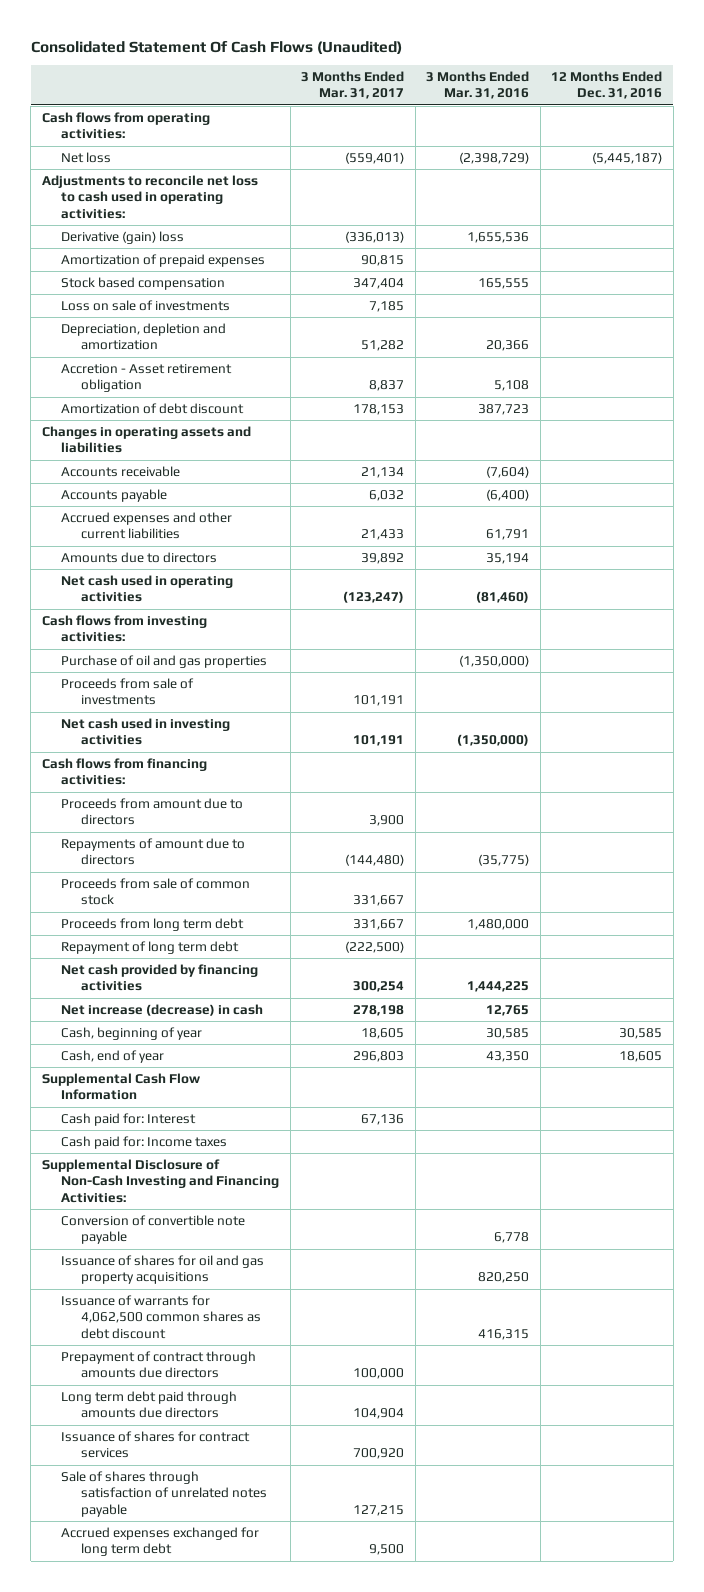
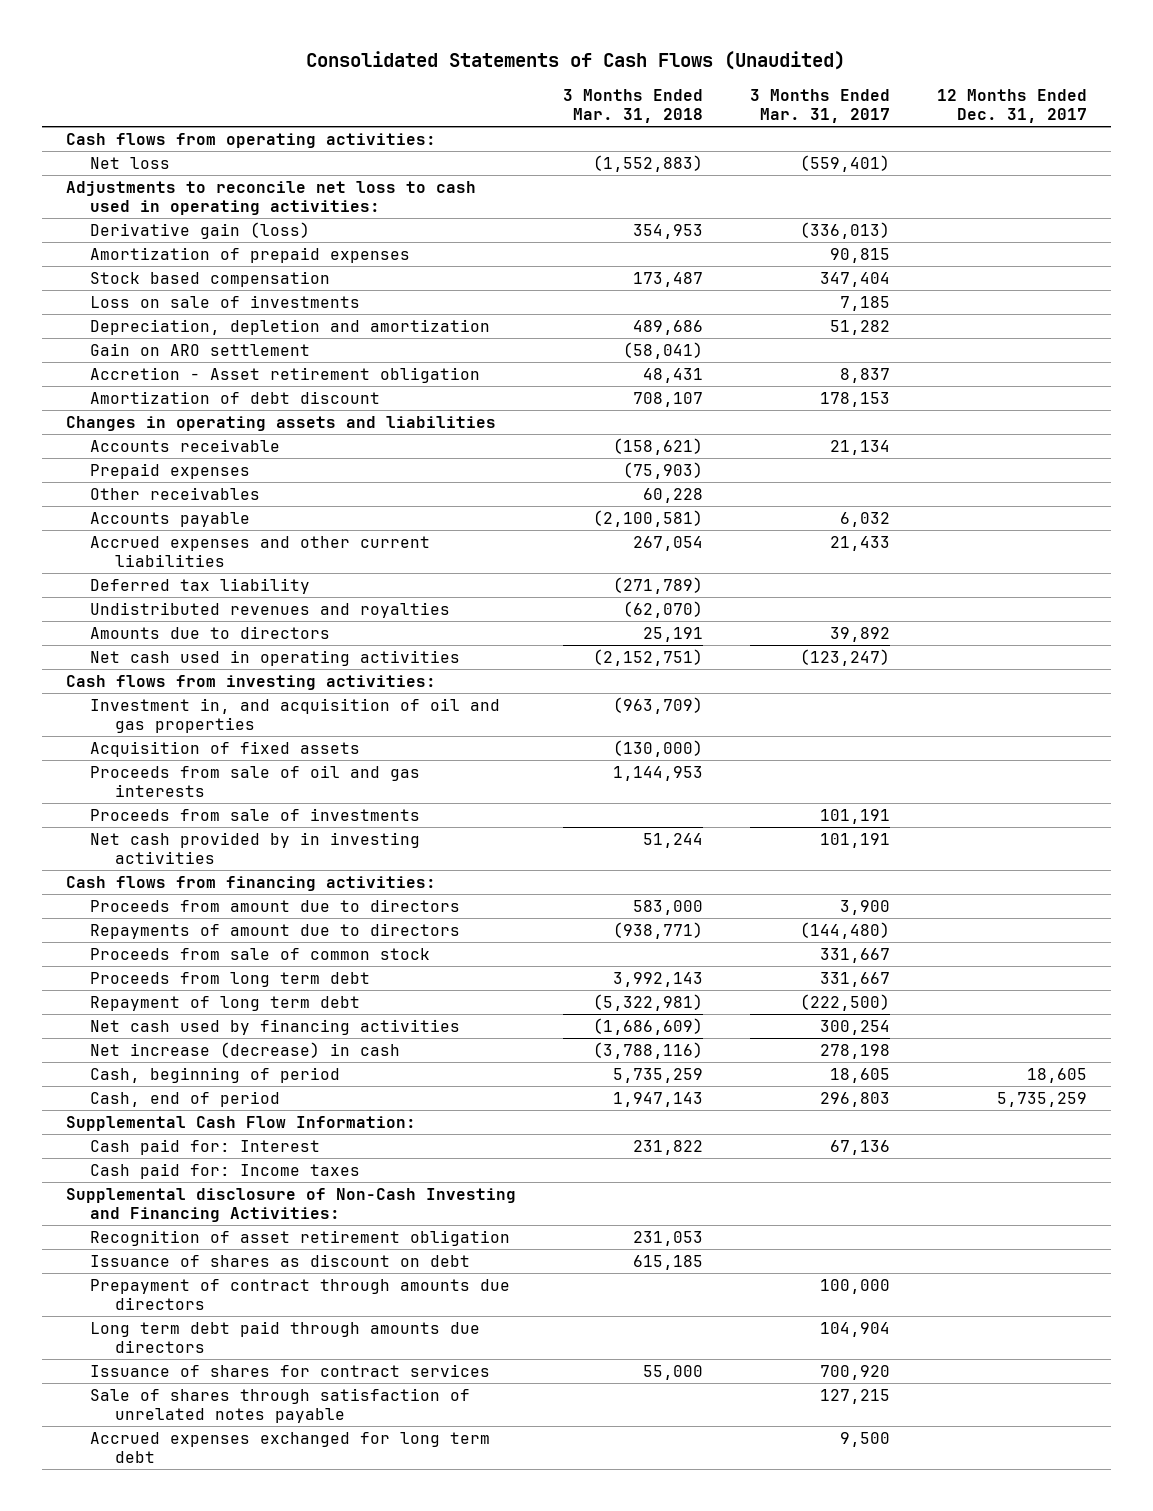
[30,40,402,54] Consolidated Statement Of Cash Flows (Unaudited) -> [306,50,846,70] Consolidated Statements of Cash Flows (Unaudited)
[426,70,530,100] 3 Months Ended Mar. 31, 2016 -> none
[551,70,663,100] 12 Months Ended Dec. 31, 2016 -> none
none -> [562,88,703,123] 3 Months Ended Mar. 31, 2018
none -> [937,88,1088,123] 12 Months Ended Dec. 31, 2017
[61,230,185,244] Derivative (gain) loss -> [90,221,311,239] Derivative gain (loss)
none -> [90,342,311,356] Gain on ARO settlement
none -> [90,462,251,479] Prepaid expenses
none -> [90,486,261,500] Other receivables
none -> [90,577,311,594] Deferred tax liability
none -> [90,601,451,618] Undistributed revenues and royalties
[61,654,268,668] Purchase of oil and gas properties -> [90,697,501,733] Investment in, and acquisition of oil and gas properties
none -> [90,740,361,757] Acquisition of fixed assets
none -> [90,764,421,797] Proceeds from sale of oil and gas interests
[61,717,231,746] Net cash used in investing activities -> [90,831,421,864] Net cash provided by in investing activities
[61,963,259,992] Net cash provided by financing activities -> [90,1018,461,1035] Net cash used by financing activities
[61,1026,203,1040] Cash, beginning of year -> [90,1066,341,1083] Cash, beginning of period
[61,1049,165,1063] Cash, end of year -> [90,1090,281,1107] Cash, end of period
[41,1072,200,1101] Supplemental Cash Flow Information -> [65,1115,416,1131] Supplemental Cash Flow Information:
[61,1214,246,1245] Conversion of convertible note payable -> none
[61,1254,265,1285] Issuance of shares for oil and gas property acquisitions -> none
[61,1294,262,1340] Issuance of warrants for 4,062,500 common shares as debt discount -> none
[41,1158,280,1204] Supplemental Disclosure of Non-Cash Investing and Financing Activities: -> [65,1187,516,1222] Supplemental disclosure of Non-Cash Investing and Financing Activities:
none -> [90,1229,511,1246] Recognition of asset retirement obligation
none -> [90,1253,471,1267] Issuance of shares as discount on debt

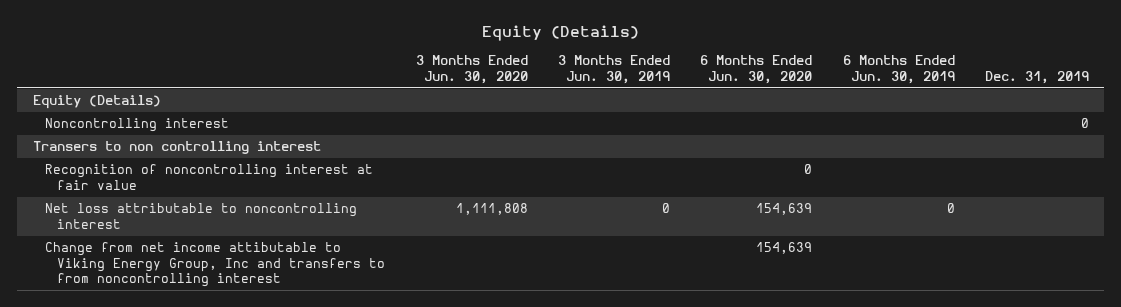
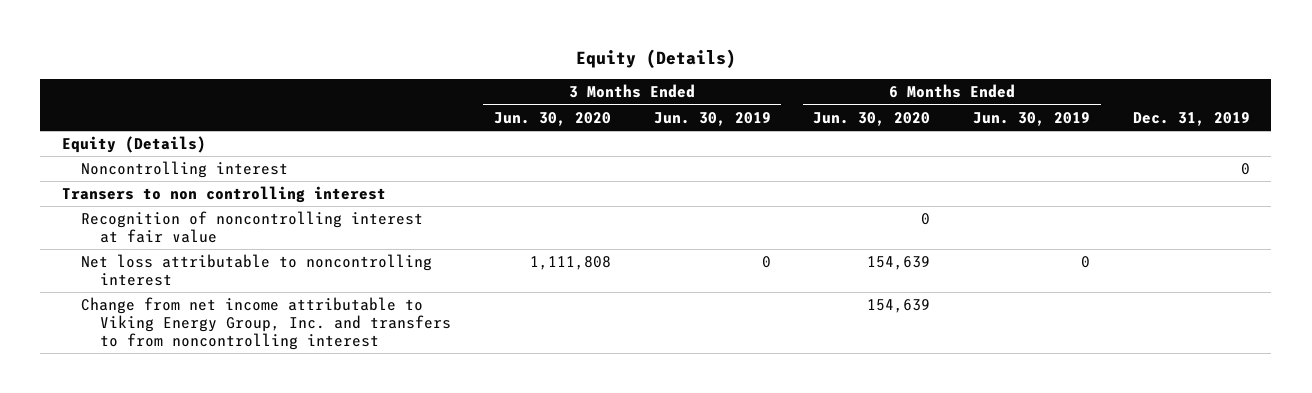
[44,242,386,288] Change from net income attibutable to Viking Energy Group, Inc and transfers to from noncontrolling interest -> [80,297,452,350] Change from net income attributable to Viking Energy Group, Inc. and transfers to from noncontrolling interest

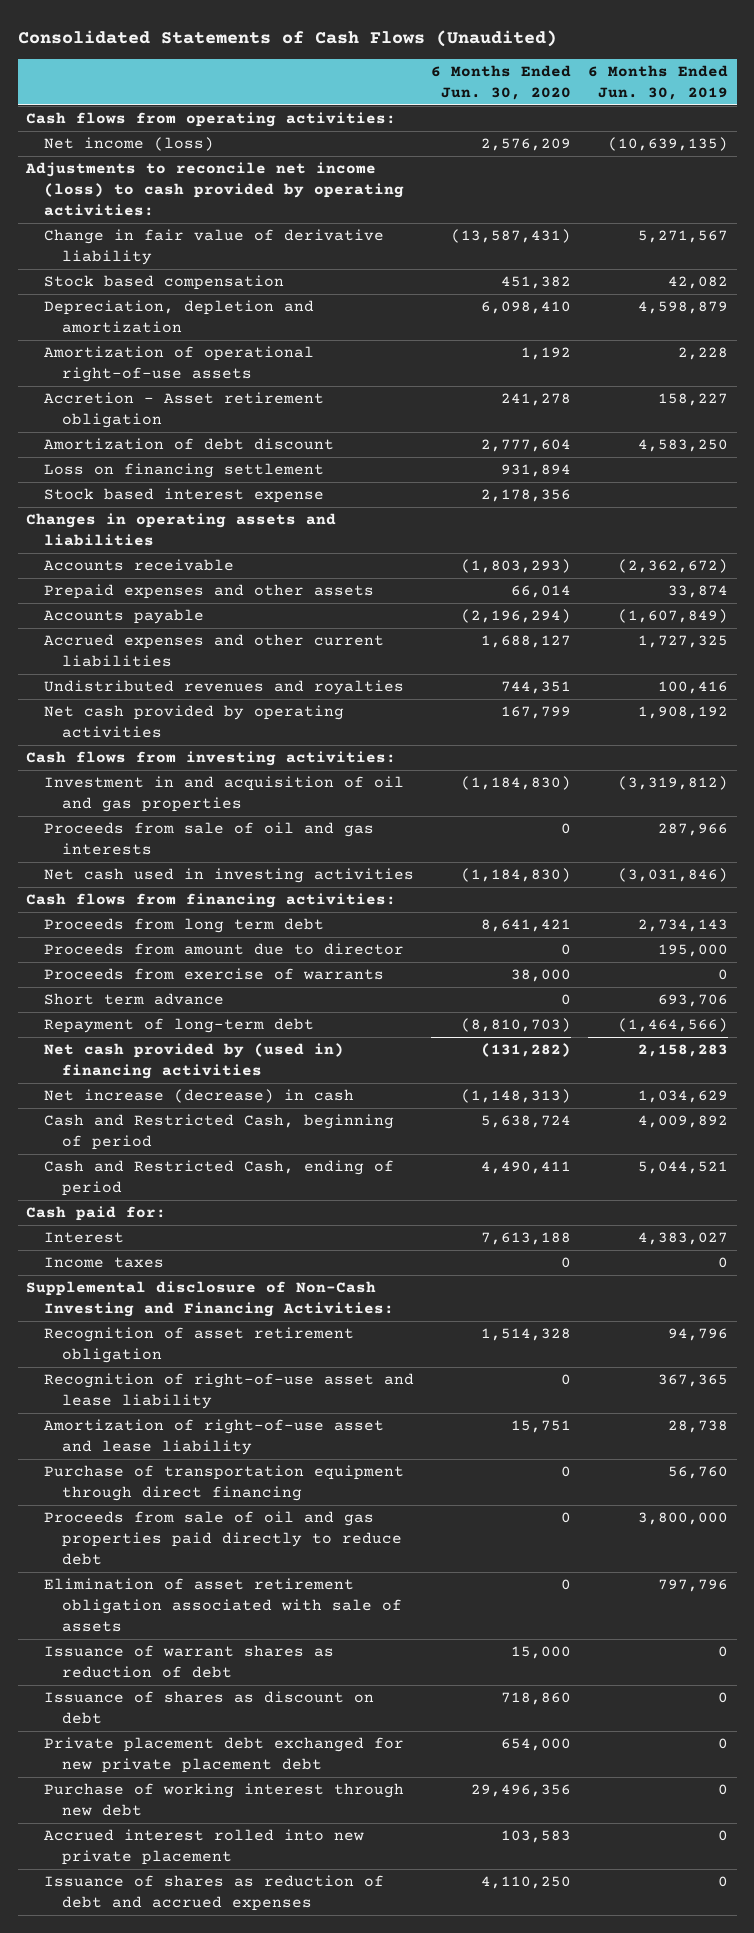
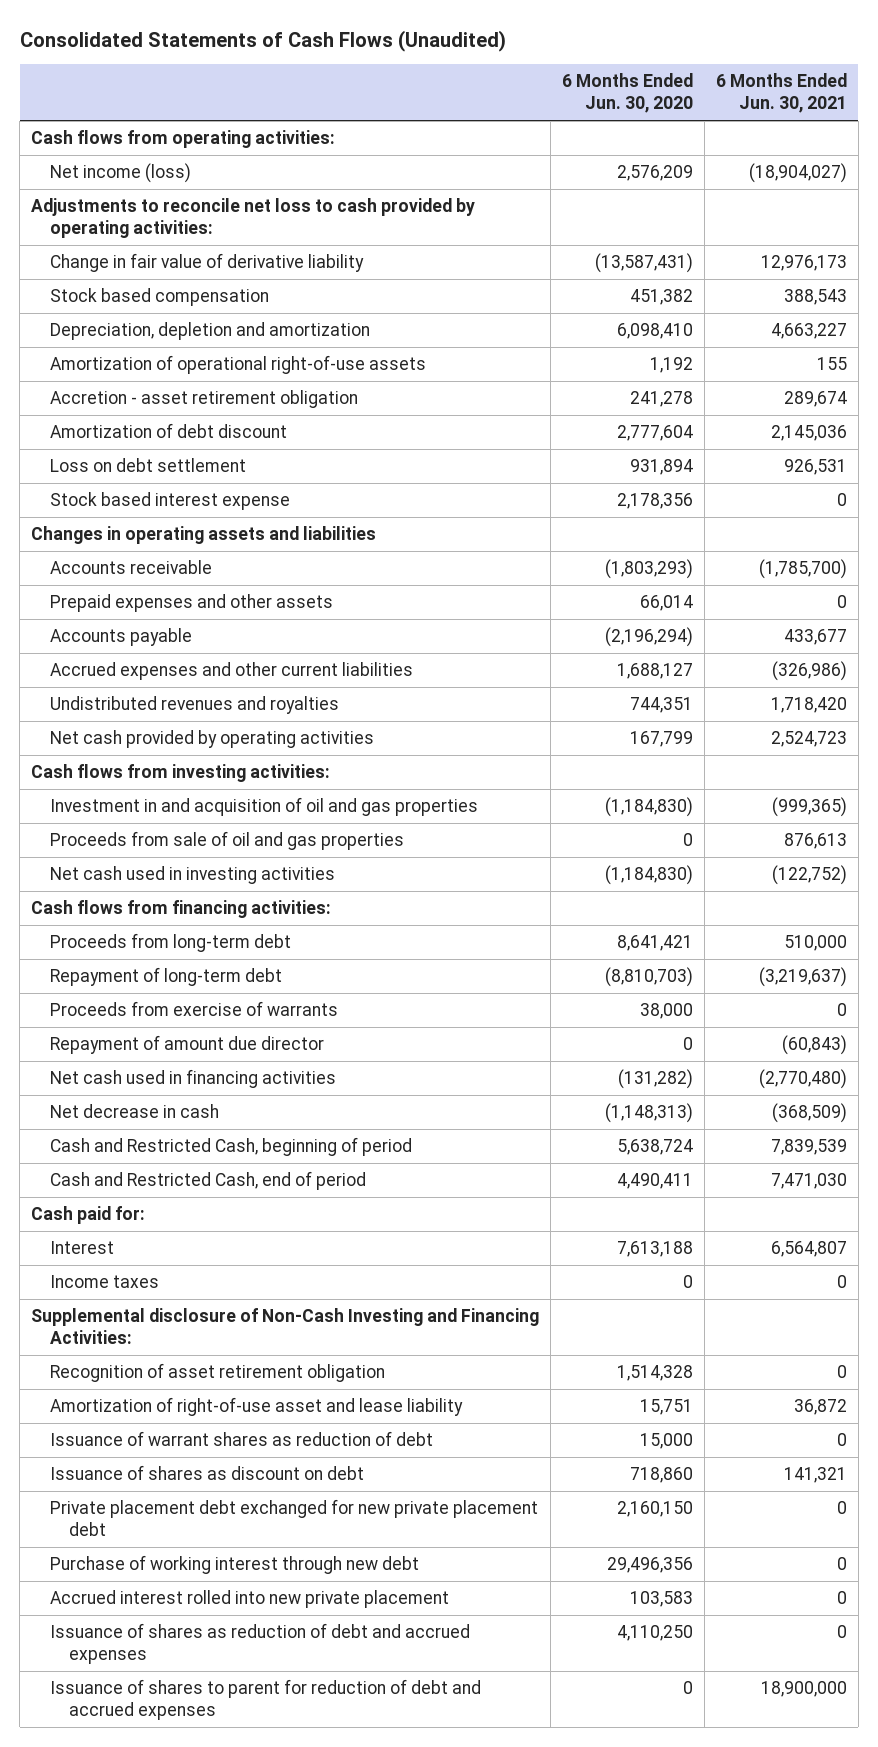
[588,65,729,101] 6 Months Ended Jun. 30, 2019 -> none
none -> [715,73,847,114] 6 Months Ended Jun. 30, 2021
[25,162,404,217] Adjustments to reconcile net income (loss) to cash provided by operating activities: -> [31,198,476,238] Adjustments to reconcile net loss to cash provided by operating activities:
[43,392,324,429] Accretion - Asset retirement obligation -> [49,390,358,409] Accretion - asset retirement obligation
[43,463,324,479] Loss on financing settlement -> [49,458,246,473] Loss on debt settlement
[43,822,374,856] Proceeds from sale of oil and gas interests -> [49,831,404,851] Proceeds from sale of oil and gas properties
[43,943,404,956] Proceeds from amount due to director -> none
[43,993,224,1006] Short term advance -> none
[43,918,324,934] Proceeds from long term debt -> [49,933,291,953] Proceeds from long-term debt
[43,968,384,981] Proceeds from exercise of warrants -> [49,1001,338,1017] Proceeds from exercise of warrants
none -> [49,1035,324,1055] Repayment of amount due director
[43,1043,344,1080] Net cash provided by (used in) financing activities -> [49,1069,336,1089] Net cash used in financing activities
[43,1089,354,1104] Net increase (decrease) in cash -> [49,1104,219,1119] Net decrease in cash
[43,1160,394,1197] Cash and Restricted Cash, ending of period -> [49,1171,366,1191] Cash and Restricted Cash, end of period
[43,1373,414,1410] Recognition of right-of-use asset and lease liability -> none
[43,1465,404,1502] Purchase of transportation equipment through direct financing -> none
[43,1511,402,1566] Proceeds from sale of oil and gas properties paid directly to reduce debt -> none
[43,1578,402,1633] Elimination of asset retirement obligation associated with sale of assets -> none
[501,1738,572,1752] 654,000 -> [617,1501,694,1518] 2,160,150
none -> [49,1679,481,1720] Issuance of shares to parent for reduction of debt and accrued expenses

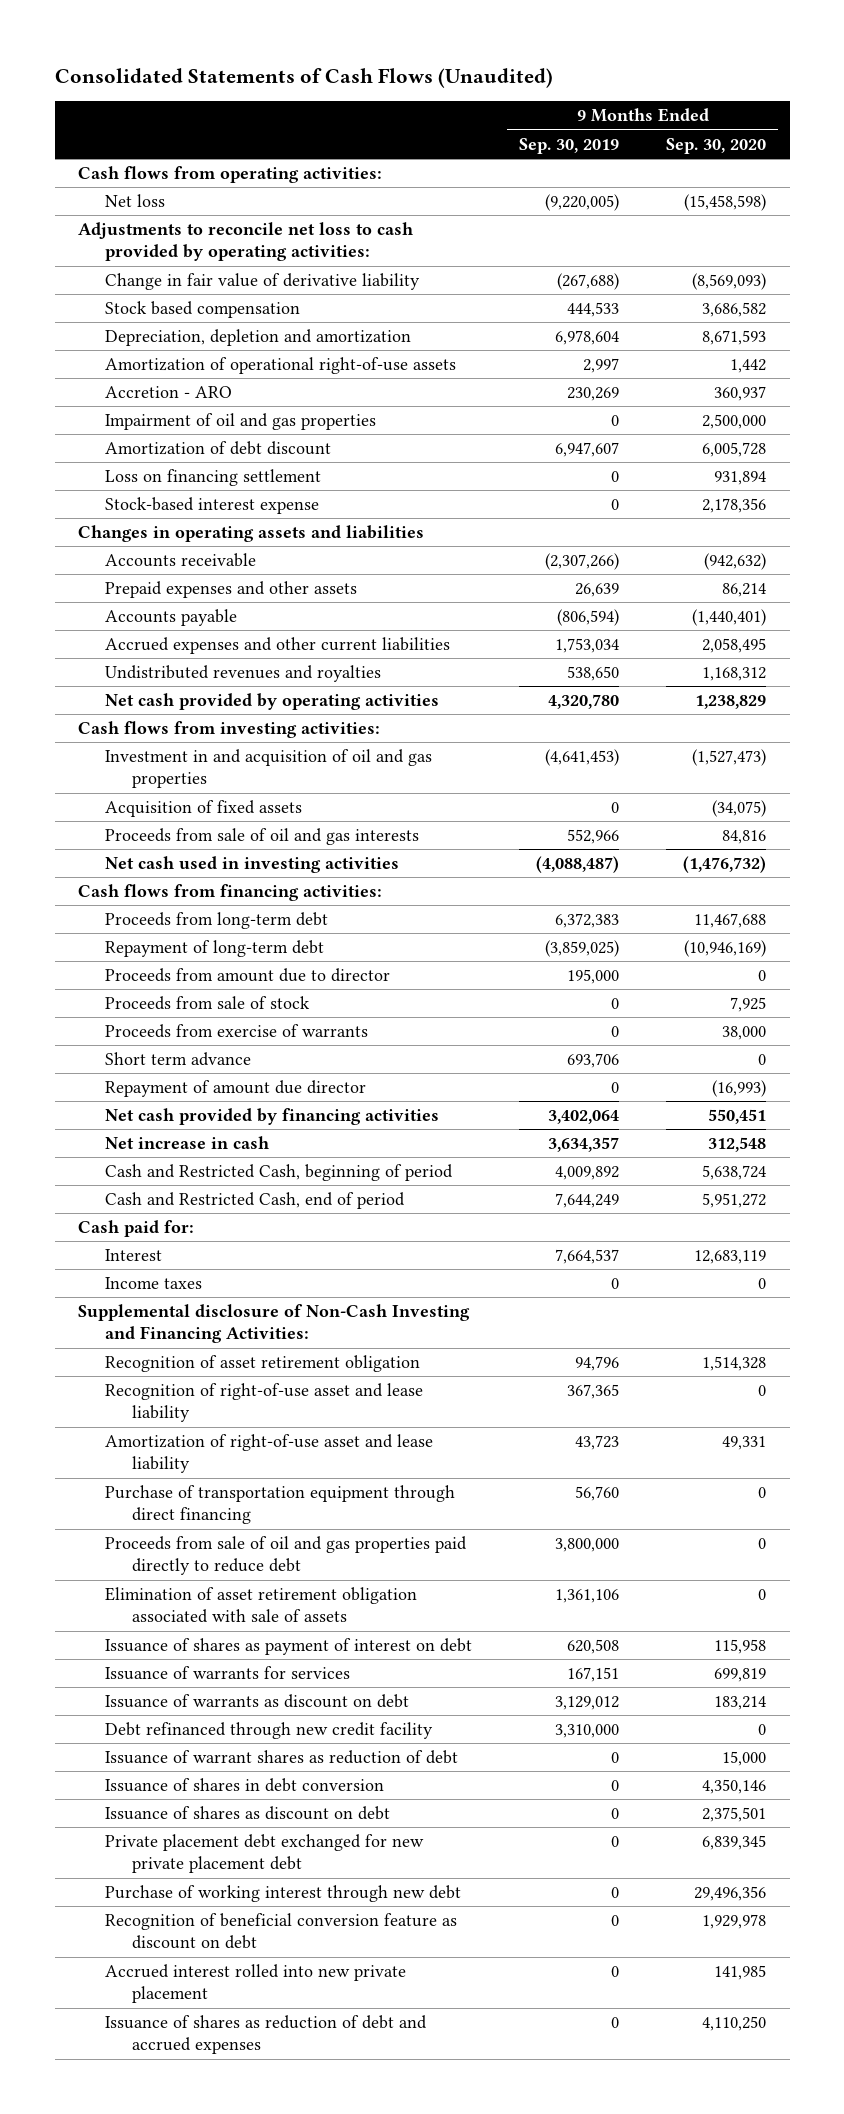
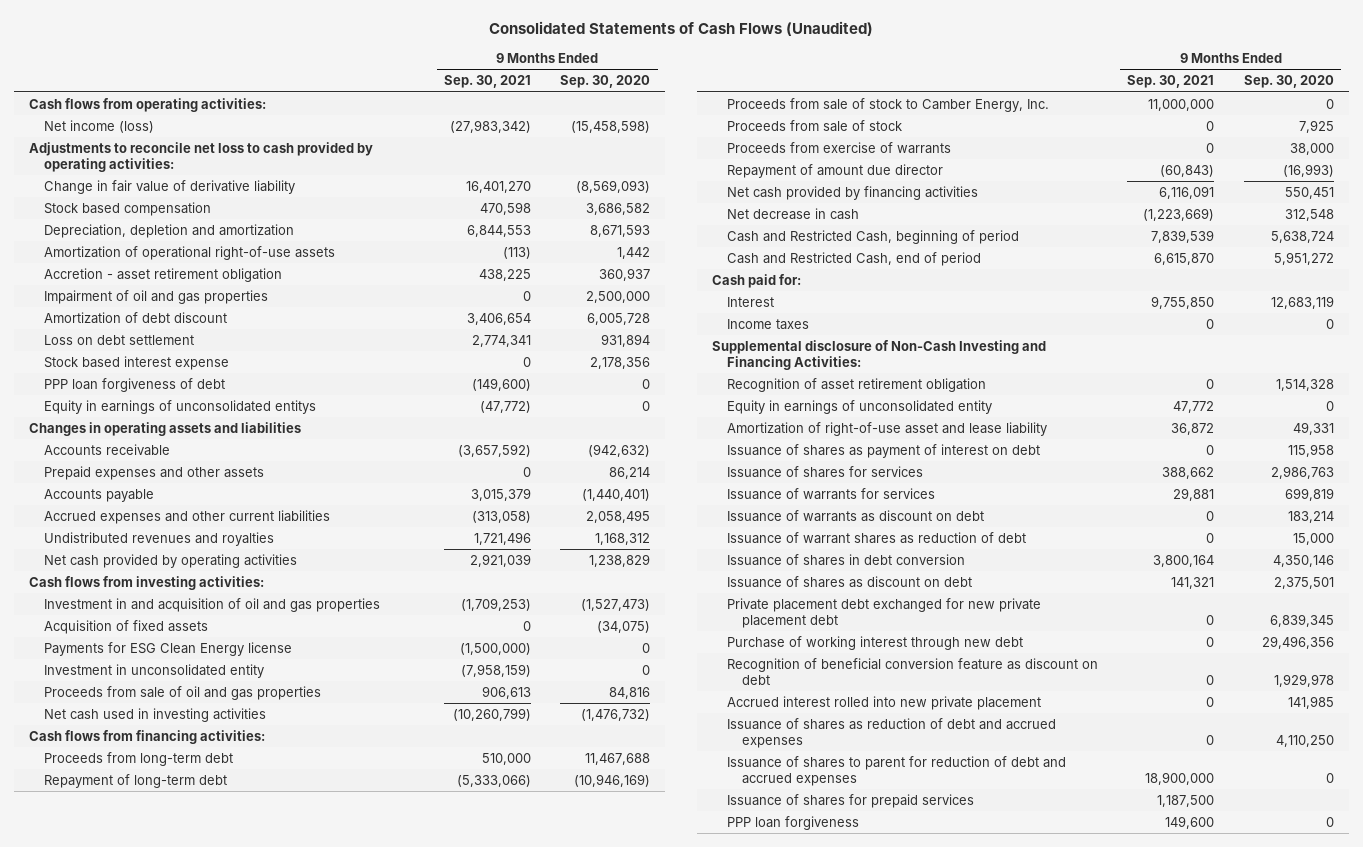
[519,137,620,154] Sep. 30, 2019 -> none
none -> [443,75,531,89] Sep. 30, 2021
[105,194,166,208] Net loss -> [43,119,154,133] Net income (loss)
[105,386,233,399] Accretion - ARO -> [43,267,282,282] Accretion - asset retirement obligation
[105,469,322,487] Loss on financing settlement -> [43,334,194,345] Loss on debt settlement
[105,497,320,515] Stock-based interest expense -> [43,355,229,370] Stock based interest expense
none -> [43,377,225,392] PPP loan forgiveness of debt
none -> [43,399,316,414] Equity in earnings of unconsolidated entitys
none -> [43,641,292,656] Payments for ESG Clean Energy license
none -> [43,663,264,678] Investment in unconsolidated entity
[105,828,420,846] Proceeds from sale of oil and gas interests -> [43,685,321,700] Proceeds from sale of oil and gas properties
[105,968,391,983] Proceeds from amount due to director -> none
none -> [726,97,1049,112] Proceeds from sale of stock to Camber Energy, Inc.
[105,1052,252,1067] Short term advance -> none
[105,1136,270,1150] Net increase in cash -> [726,207,859,220] Net decrease in cash
[105,1383,424,1423] Recognition of right-of-use asset and lease liability -> none
none -> [726,399,992,414] Equity in earnings of unconsolidated entity
[105,1485,456,1525] Purchase of transportation equipment through direct financing -> none
[105,1536,468,1576] Proceeds from sale of oil and gas properties paid directly to reduce debt -> none
[105,1587,418,1624] Elimination of asset retirement obligation associated with sale of assets -> none
none -> [726,465,923,478] Issuance of shares for services
[105,1722,434,1740] Debt refinanced through new credit facility -> none
none -> [726,755,1066,787] Issuance of shares to parent for reduction of debt and accrued expenses
none -> [726,793,974,808] Issuance of shares for prepaid services
none -> [726,815,859,830] PPP loan forgiveness

